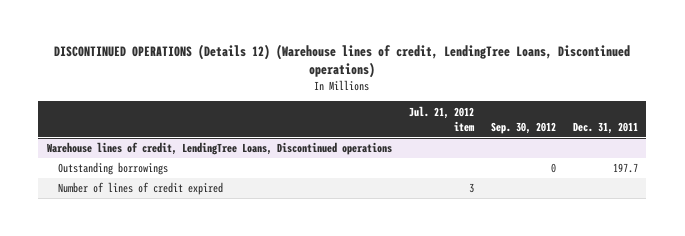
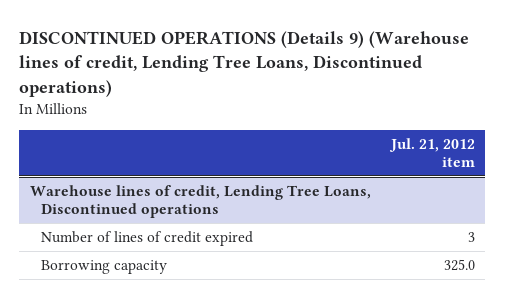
[54,44,631,79] DISCONTINUED OPERATIONS (Details 12) (Warehouse lines of credit, LendingTree Loans, Discontinued operations) -> [19,30,470,97] DISCONTINUED OPERATIONS (Details 9) (Warehouse lines of credit, Lending Tree Loans, Discontinued operations)
[490,121,556,134] Sep. 30, 2012 -> none
[572,121,638,134] Dec. 31, 2011 -> none
[58,162,169,176] Outstanding borrowings -> none
[46,142,392,156] Warehouse lines of credit, LendingTree Loans, Discontinued operations -> [29,184,371,219] Warehouse lines of credit, Lending Tree Loans, Discontinued operations
none -> [40,259,167,274] Borrowing capacity

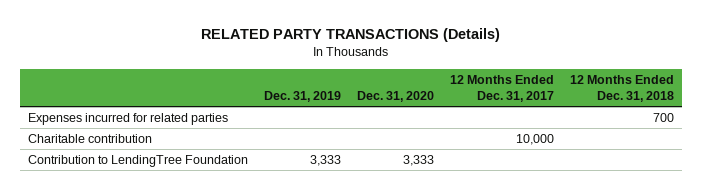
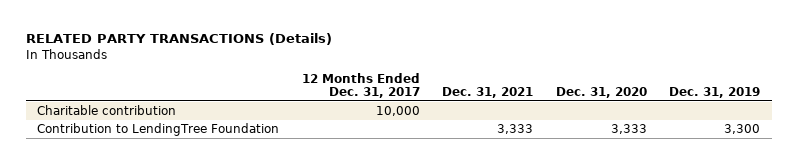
[570,75,675,103] 12 Months Ended Dec. 31, 2018 -> none
none -> [442,86,534,98] Dec. 31, 2021
[27,112,228,125] Expenses incurred for related parties -> none
[309,154,341,166] 3,333 -> [724,123,761,134] 3,300

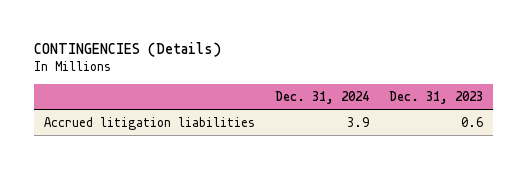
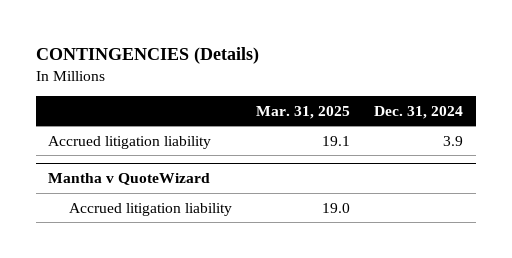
[389,91,484,105] Dec. 31, 2023 -> none
none -> [256,105,351,119] Mar. 31, 2025
[44,117,256,131] Accrued litigation liabilities -> [48,135,212,149] Accrued litigation liability
none -> [48,173,211,186] Mantha v QuoteWizard
none -> [68,202,232,216] Accrued litigation liability

